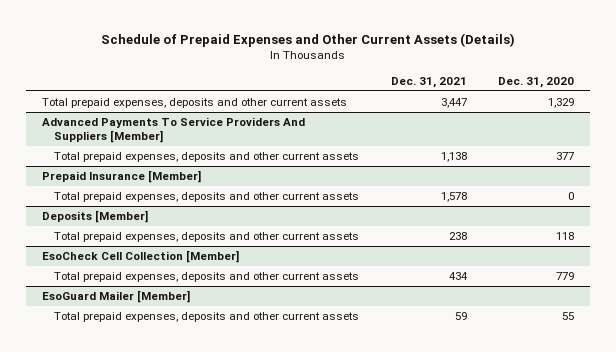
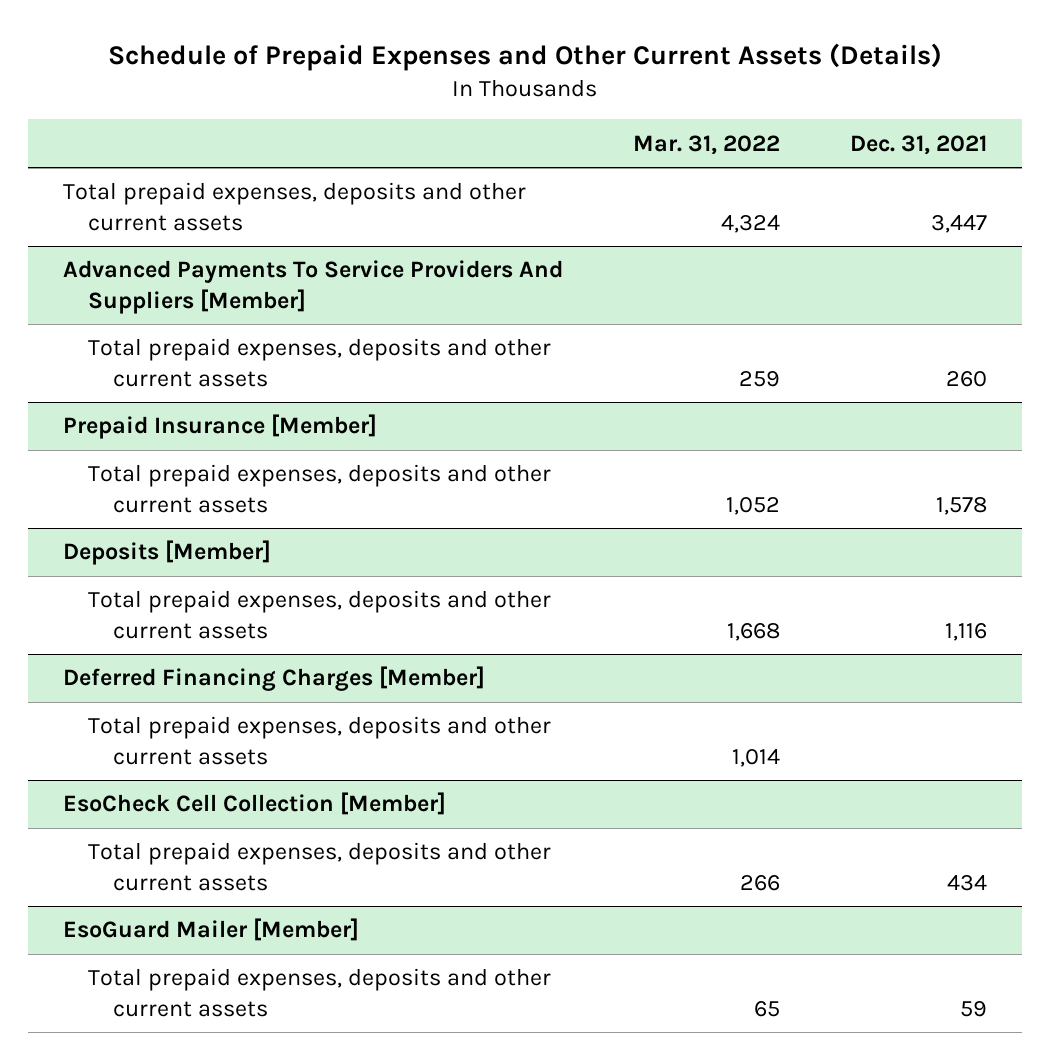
[498,76,575,88] Dec. 31, 2020 -> none
none -> [632,134,780,155] Mar. 31, 2022
[440,152,467,163] 1,138 -> [945,370,987,387] 260
[448,232,467,241] 238 -> [944,622,987,641] 1,116
none -> [63,666,486,692] Deferred Financing Charges [Member]
none -> [88,716,552,765] Total prepaid expenses, deposits and other current assets

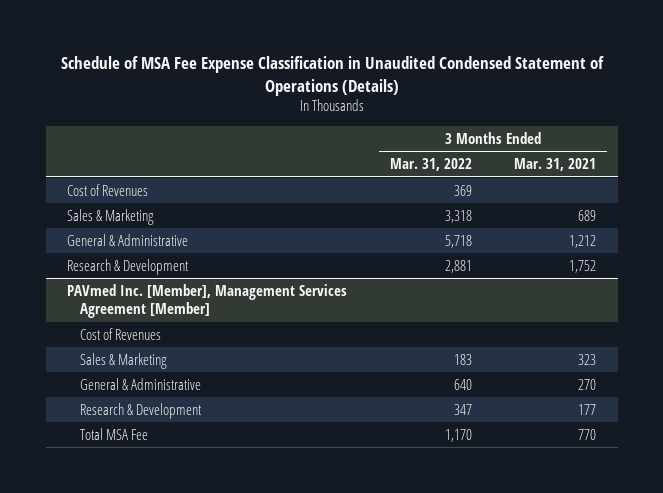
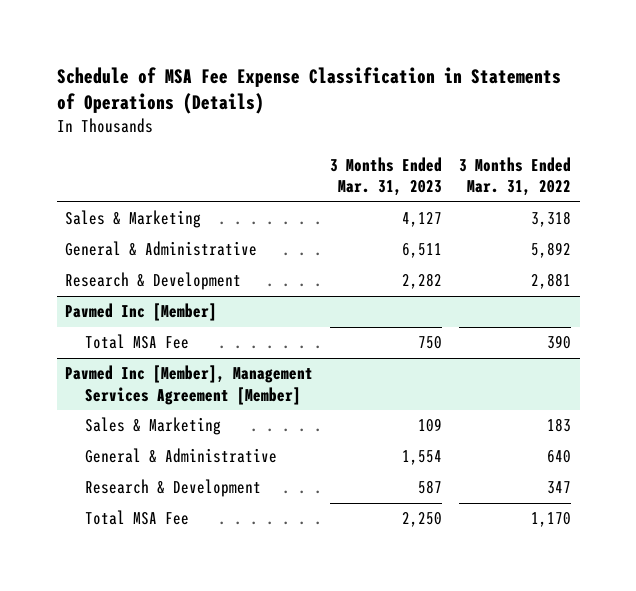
[60,55,604,96] Schedule of MSA Fee Expense Classification in Unaudited Condensed Statement of Operations (Details) -> [56,67,561,115] Schedule of MSA Fee Expense Classification in Statements of Operations (Details)
[514,158,597,172] Mar. 31, 2021 -> none
none -> [330,156,443,197] 3 Months Ended Mar. 31, 2023
[67,183,149,196] Cost of Revenues -> none
[444,234,472,248] 5,718 -> [531,242,572,259] 5,892
[79,327,161,340] Cost of Revenues -> none
none -> [65,303,218,322] Pavmed Inc [Member]
none -> [85,334,190,350] Total MSA Fee
[67,283,348,319] PAVmed Inc. [Member], Management Services Agreement [Member] -> [65,365,314,405] Pavmed Inc [Member], Management Services Agreement [Member]

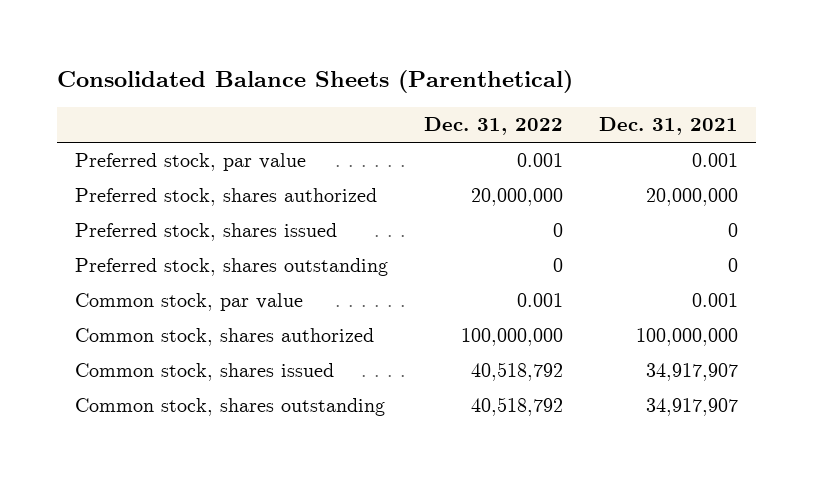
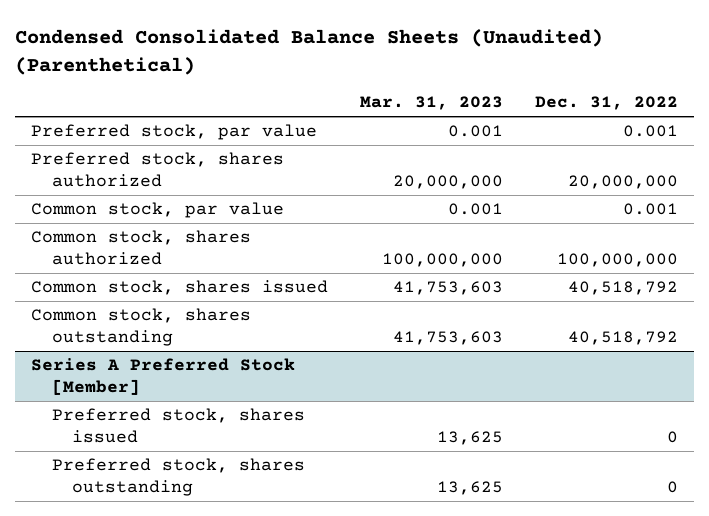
[56,70,573,94] Consolidated Balance Sheets (Parenthetical) -> [15,28,604,75] Condensed Consolidated Balance Sheets (Unaudited) (Parenthetical)
[598,117,738,136] Dec. 31, 2021 -> none
none -> [360,96,504,111] Mar. 31, 2023
[74,223,337,242] Preferred stock, shares issued -> none
[74,258,388,277] Preferred stock, shares outstanding -> none
none -> [31,358,296,396] Series A Preferred Stock [Member]
none -> [51,408,305,444] Preferred stock, shares issued
none -> [51,458,305,497] Preferred stock, shares outstanding

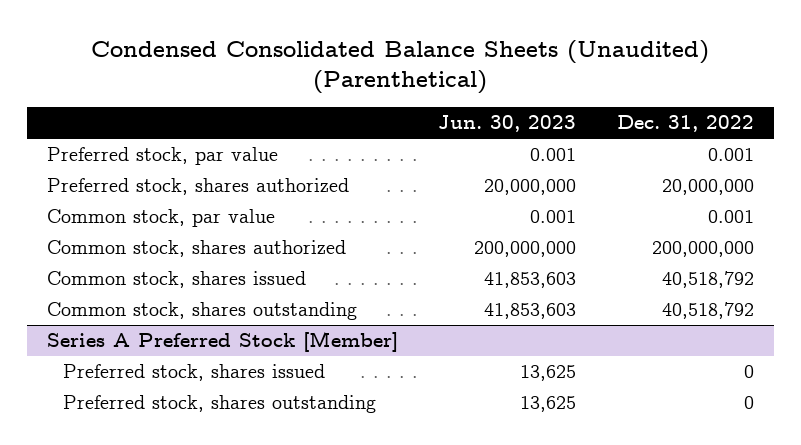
[360,96,504,111] Mar. 31, 2023 -> none
none -> [438,115,577,133] Jun. 30, 2023
[557,253,679,268] 100,000,000 -> [651,241,754,258] 200,000,000

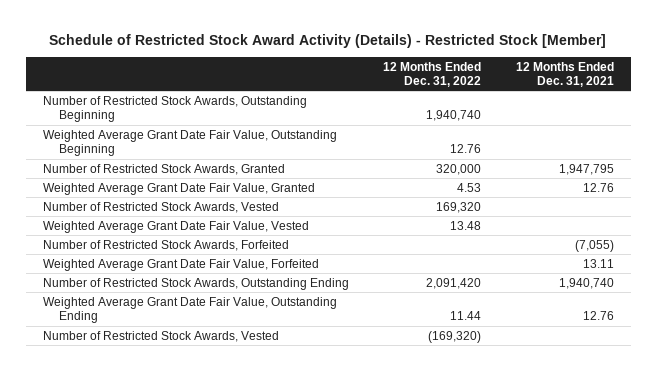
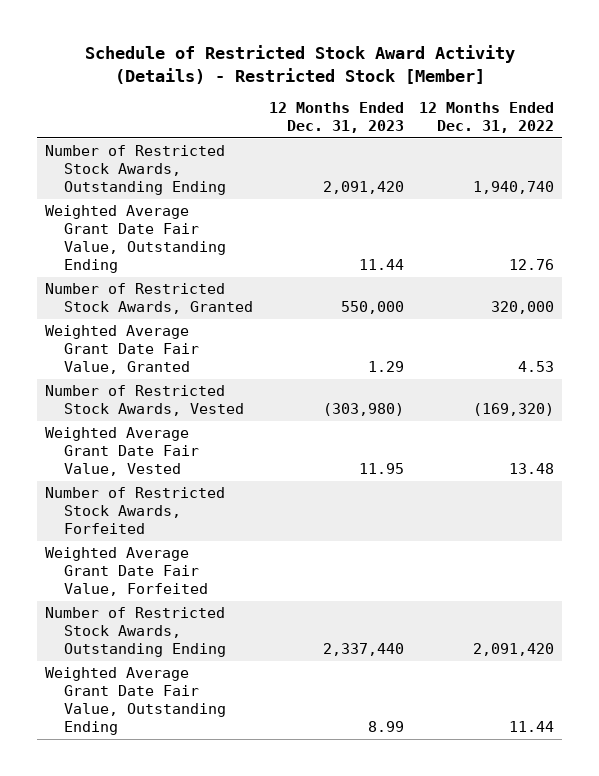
[515,61,614,87] 12 Months Ended Dec. 31, 2021 -> none
none -> [268,102,404,134] 12 Months Ended Dec. 31, 2023
[43,95,308,123] Number of Restricted Stock Awards, Outstanding Beginning -> [44,145,227,196] Number of Restricted Stock Awards, Outstanding Ending
[43,129,338,157] Weighted Average Grant Date Fair Value, Outstanding Beginning -> [44,205,227,274] Weighted Average Grant Date Fair Value, Outstanding Ending
[43,201,280,213] Number of Restricted Stock Awards, Vested -> none
[43,330,280,342] Number of Restricted Stock Awards, Vested -> [44,385,245,417] Number of Restricted Stock Awards, Vested

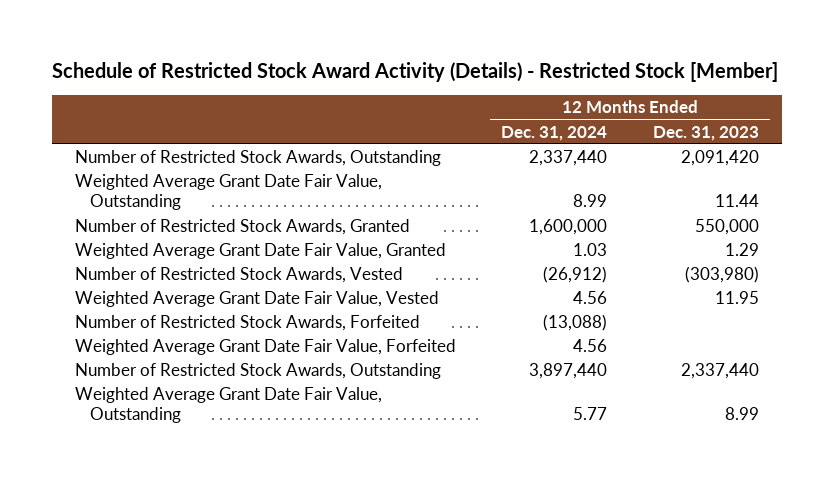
[419,102,555,134] 12 Months Ended Dec. 31, 2022 -> none
none -> [501,125,608,141] Dec. 31, 2024
[44,145,227,196] Number of Restricted Stock Awards, Outstanding Ending -> [75,150,442,167] Number of Restricted Stock Awards, Outstanding
[44,205,227,274] Weighted Average Grant Date Fair Value, Outstanding Ending -> [75,174,383,211] Weighted Average Grant Date Fair Value, Outstanding
[44,607,227,658] Number of Restricted Stock Awards, Outstanding Ending -> [75,363,442,380] Number of Restricted Stock Awards, Outstanding
[44,667,227,736] Weighted Average Grant Date Fair Value, Outstanding Ending -> [75,387,383,424] Weighted Average Grant Date Fair Value, Outstanding

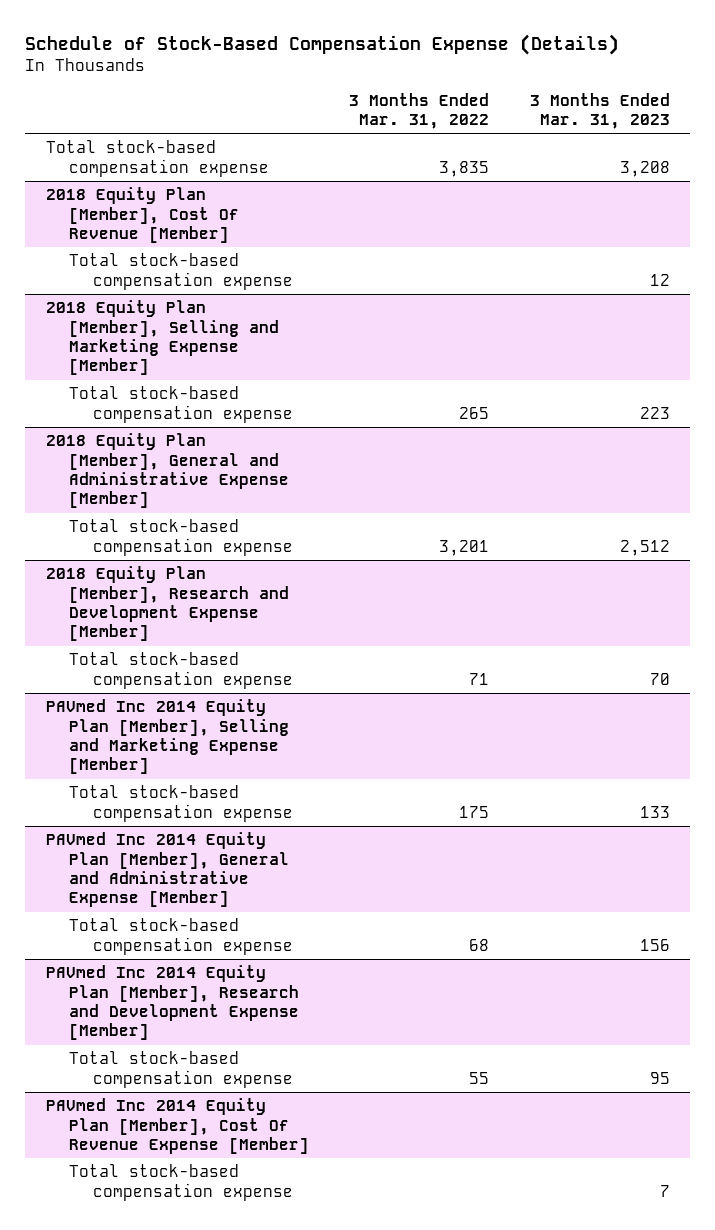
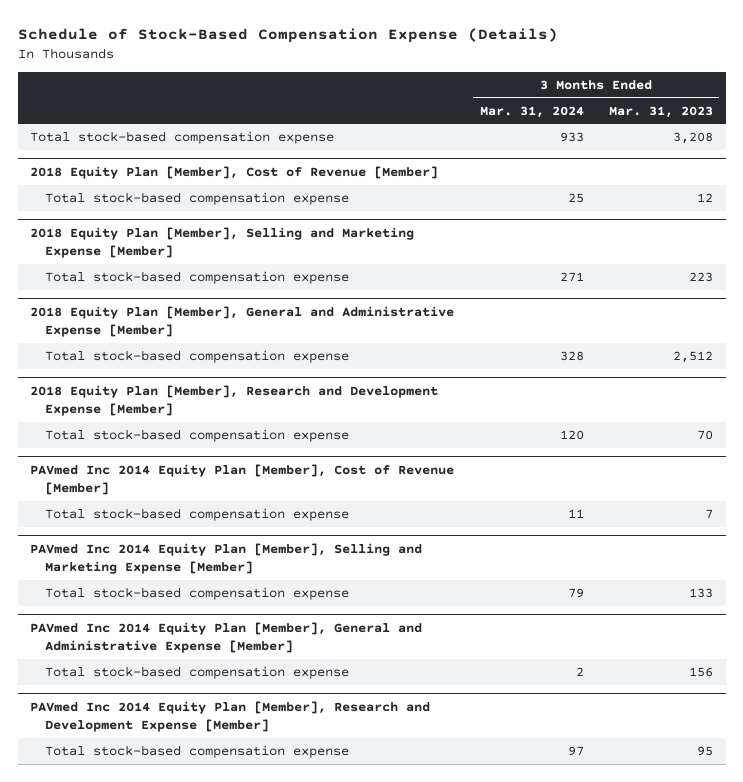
[349,92,490,129] 3 Months Ended Mar. 31, 2022 -> none
none -> [479,105,584,118] Mar. 31, 2024
[45,187,240,244] 2018 Equity Plan [Member], Cost Of Revenue [Member] -> [30,165,439,179] 2018 Equity Plan [Member], Cost of Revenue [Member]
none -> [30,463,455,495] PAVmed Inc 2014 Equity Plan [Member], Cost of Revenue [Member]
none -> [45,507,350,521] Total stock-based compensation expense
[45,1098,310,1155] PAVmed Inc 2014 Equity Plan [Member], Cost Of Revenue Expense [Member] -> none
[69,1164,293,1201] Total stock-based compensation expense -> none

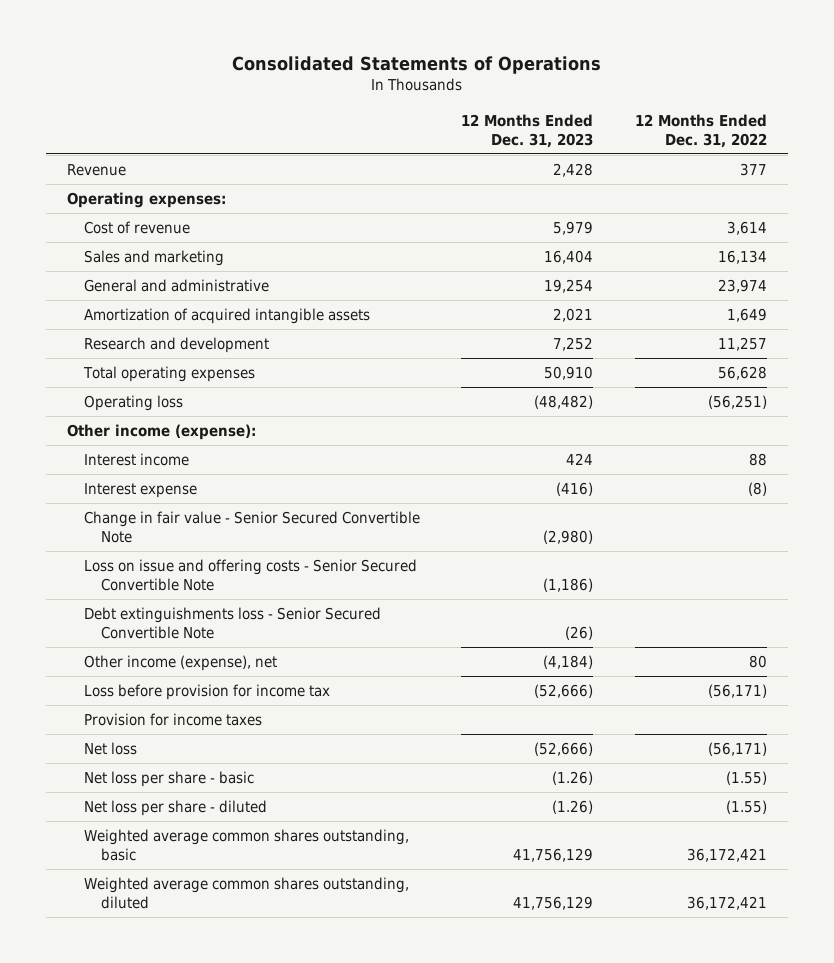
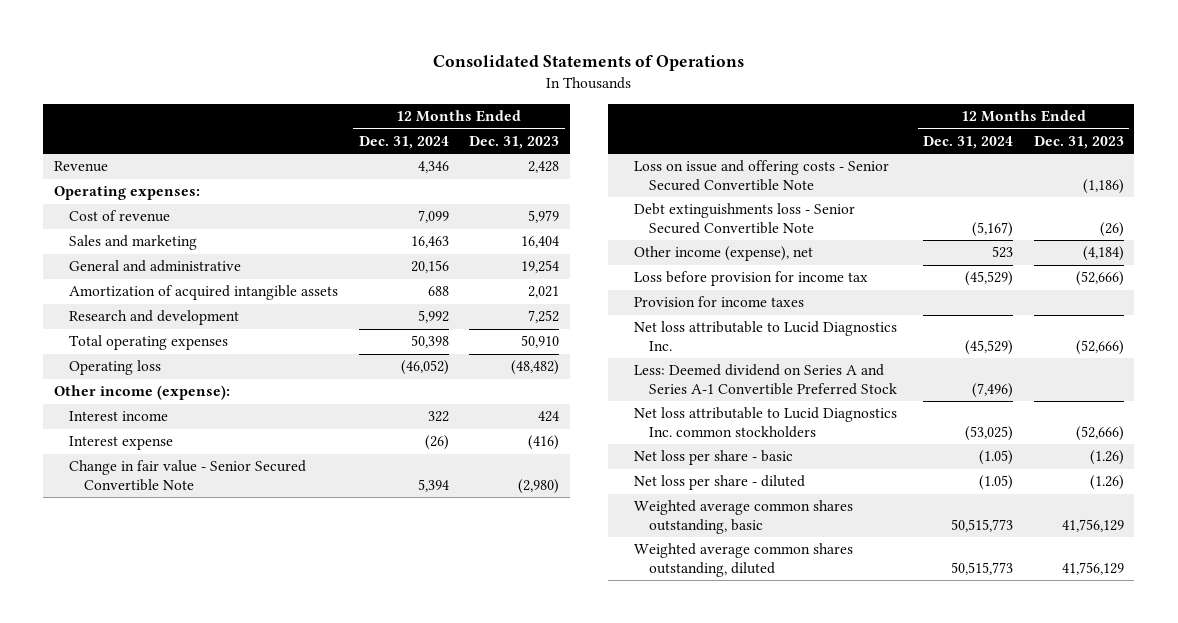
[635,113,768,148] 12 Months Ended Dec. 31, 2022 -> none
none -> [358,135,449,149] Dec. 31, 2024
[83,742,137,756] Net loss -> [633,321,897,351] Net loss attributable to Lucid Diagnostics Inc.
none -> [633,364,897,395] Less: Deemed dividend on Series A and Series A-1 Convertible Preferred Stock
none -> [633,407,897,438] Net loss attributable to Lucid Diagnostics Inc. common stockholders

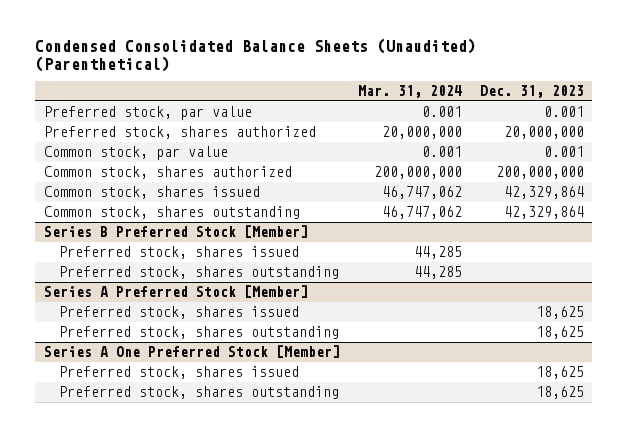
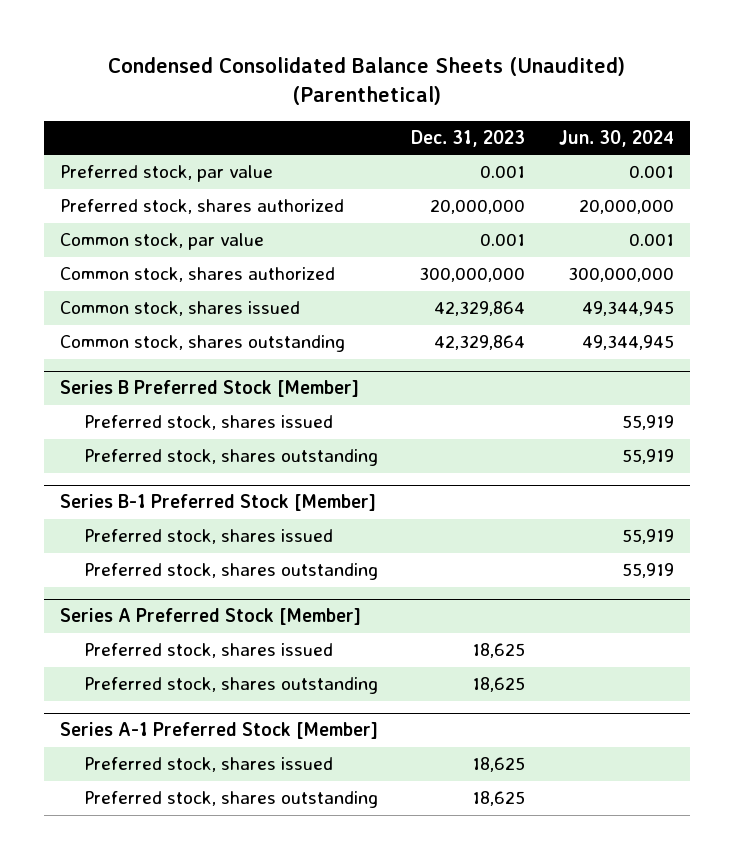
[357,85,462,99] Mar. 31, 2024 -> none
none -> [558,129,674,147] Jun. 30, 2024
[495,166,584,180] 200,000,000 -> [419,267,526,283] 300,000,000
none -> [60,494,377,512] Series B-1 Preferred Stock [Member]
none -> [83,529,333,545] Preferred stock, shares issued
none -> [83,563,378,581] Preferred stock, shares outstanding
[43,345,340,359] Series A One Preferred Stock [Member] -> [60,722,379,740] Series A-1 Preferred Stock [Member]

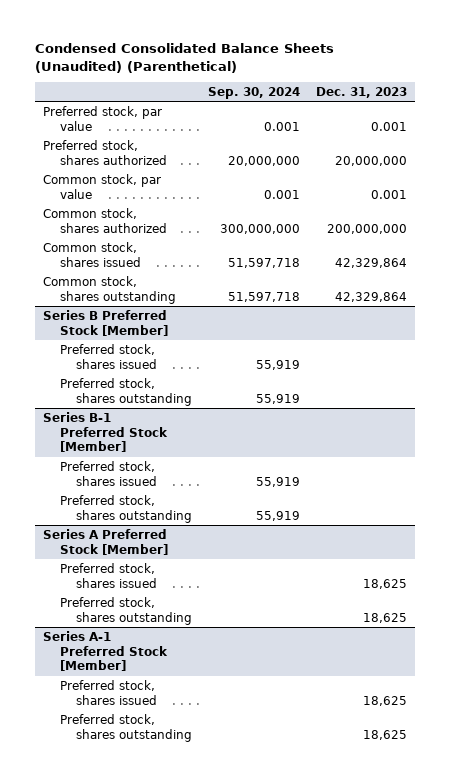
[558,129,674,147] Jun. 30, 2024 -> none
none -> [208,86,301,99] Sep. 30, 2024
[419,267,526,283] 300,000,000 -> [326,223,407,234] 200,000,000

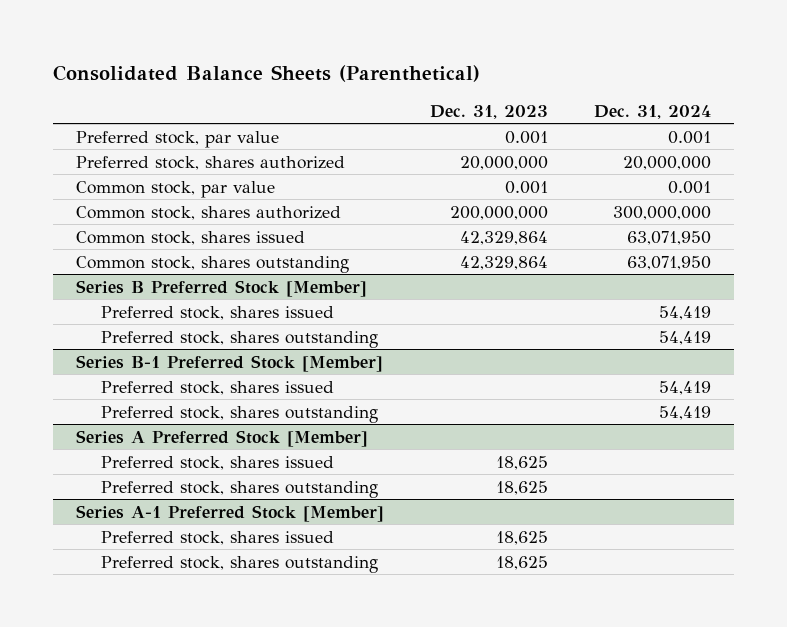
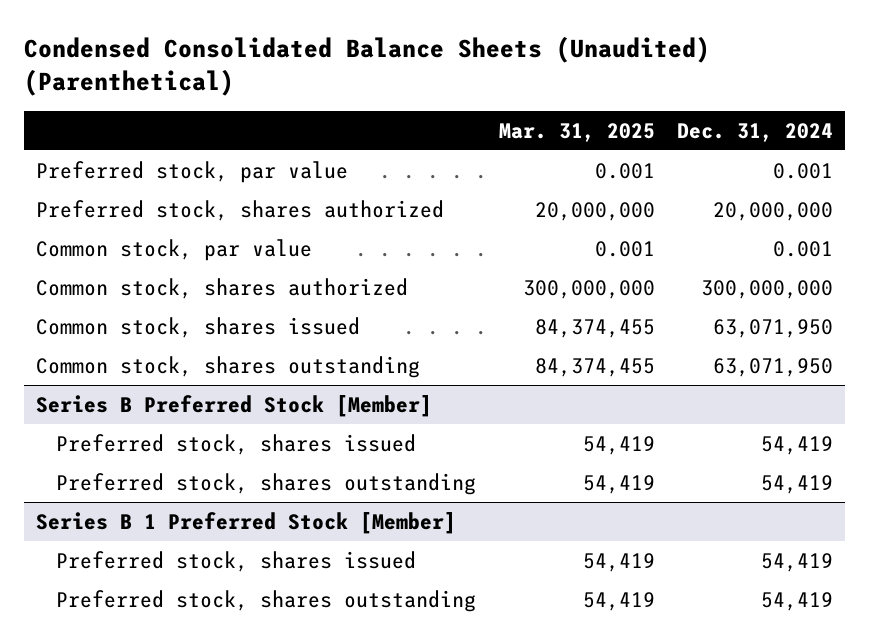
[52,65,480,83] Consolidated Balance Sheets (Parenthetical) -> [24,36,711,96] Condensed Consolidated Balance Sheets (Unaudited) (Parenthetical)
[429,104,548,119] Dec. 31, 2023 -> none
none -> [498,122,655,142] Mar. 31, 2025
[75,354,383,372] Series B-1 Preferred Stock [Member] -> [35,511,456,534] Series B 1 Preferred Stock [Member]
[75,429,368,447] Series A Preferred Stock [Member] -> none
[100,455,334,470] Preferred stock, shares issued -> none
[100,480,378,498] Preferred stock, shares outstanding -> none
[75,504,384,522] Series A-1 Preferred Stock [Member] -> none
[100,530,334,545] Preferred stock, shares issued -> none
[100,555,378,573] Preferred stock, shares outstanding -> none

